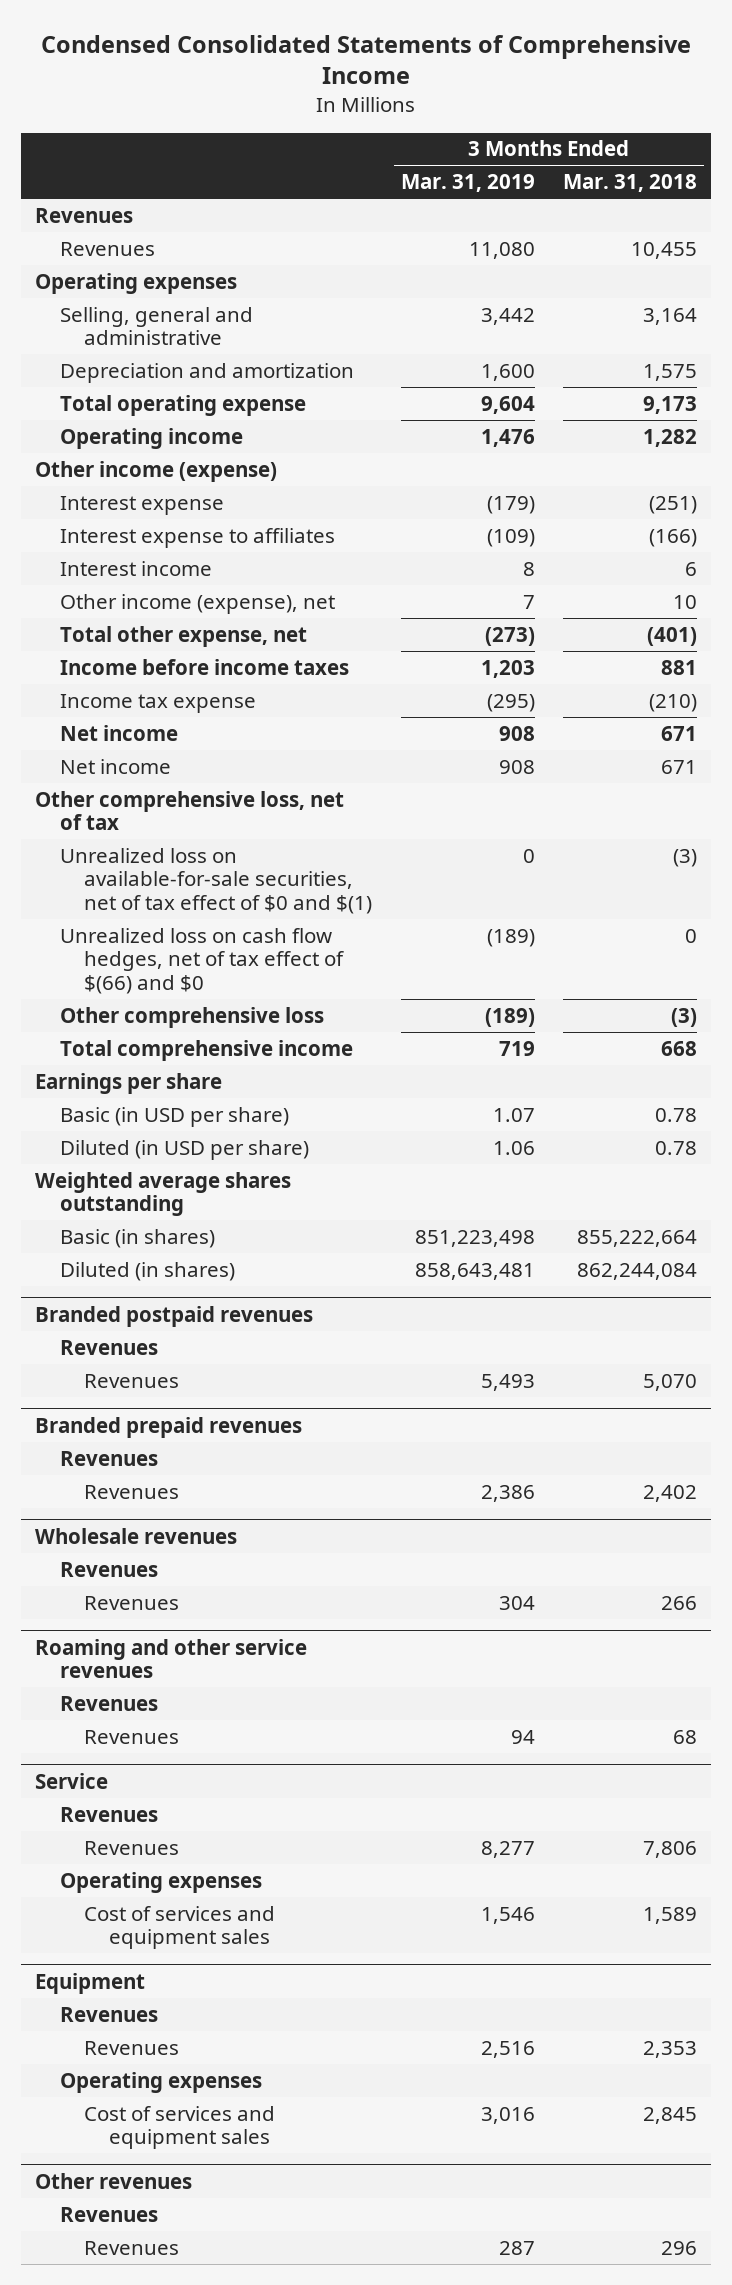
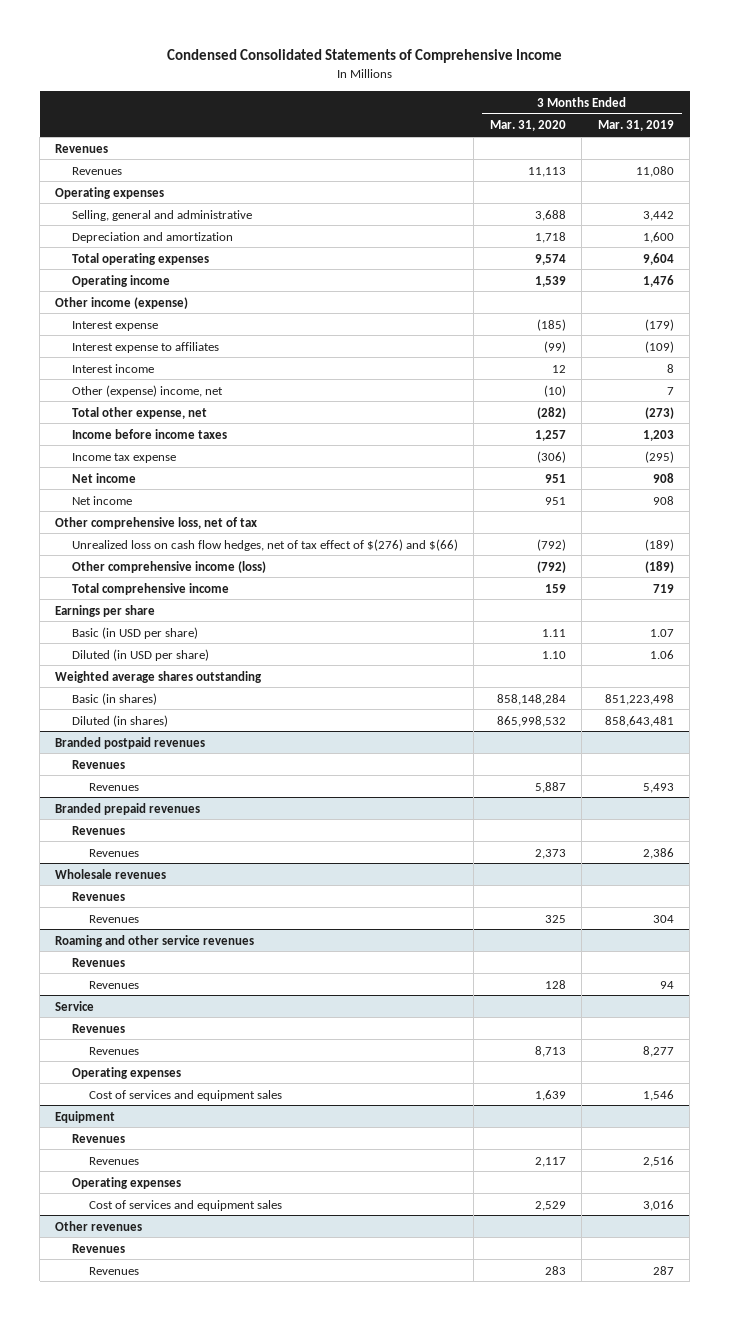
[562,174,697,193] Mar. 31, 2018 -> none
none -> [489,120,566,132] Mar. 31, 2020
[59,394,306,416] Total operating expense -> [71,252,209,265] Total operating expenses
[59,593,335,614] Other income (expense), net -> [71,384,223,397] Other (expense) income, net
[59,847,373,914] Unrealized loss on available-for-sale securities, net of tax effect of $0 and $(1) -> none
[59,927,345,994] Unrealized loss on cash flow hedges, net of tax effect of $(66) and $0 -> [71,538,458,551] Unrealized loss on cash flow hedges, net of tax effect of $(276) and $(66)
[59,1006,324,1028] Other comprehensive loss -> [71,560,266,573] Other comprehensive income (loss)

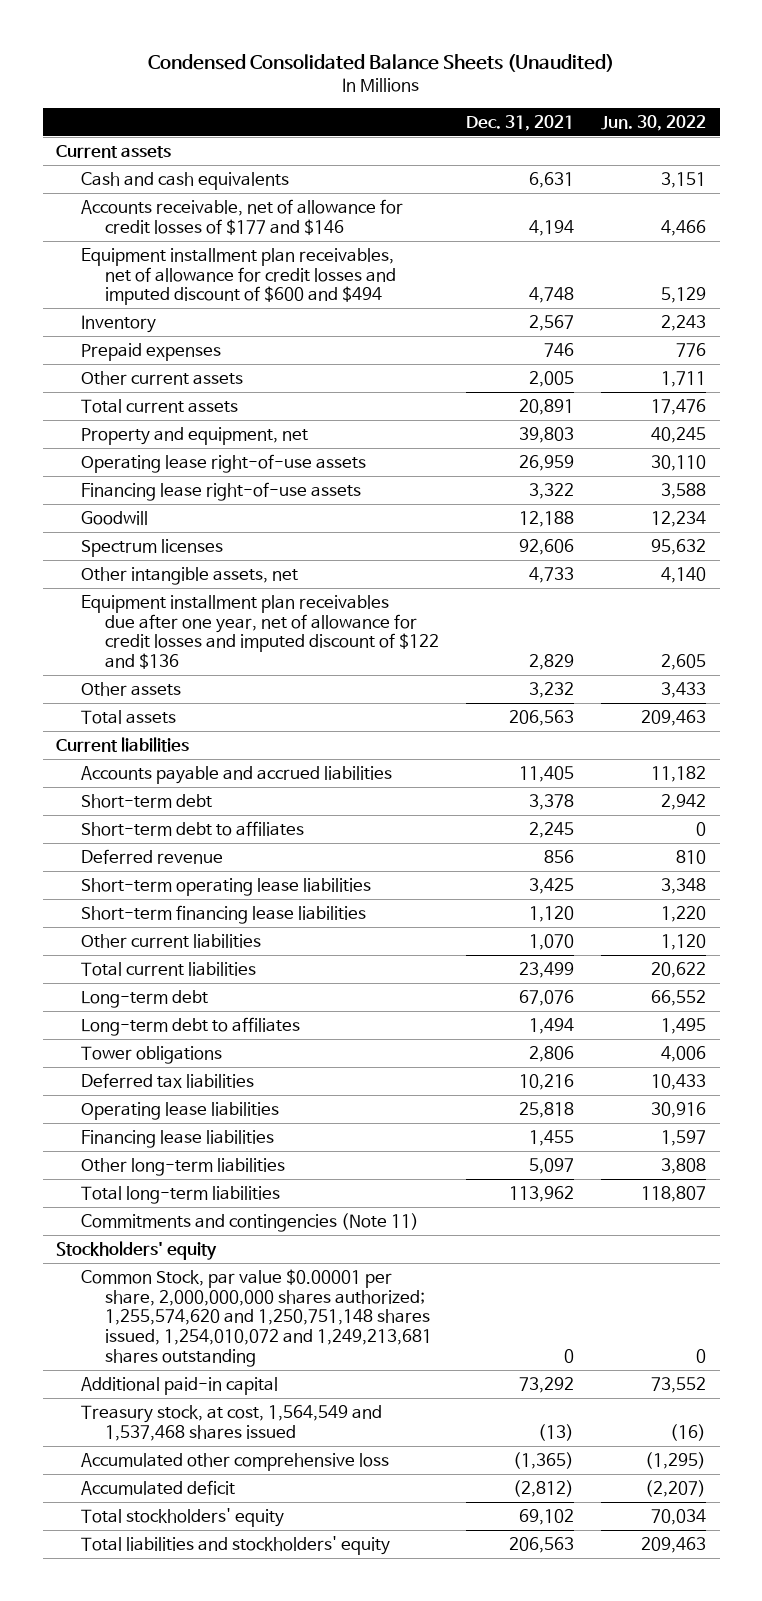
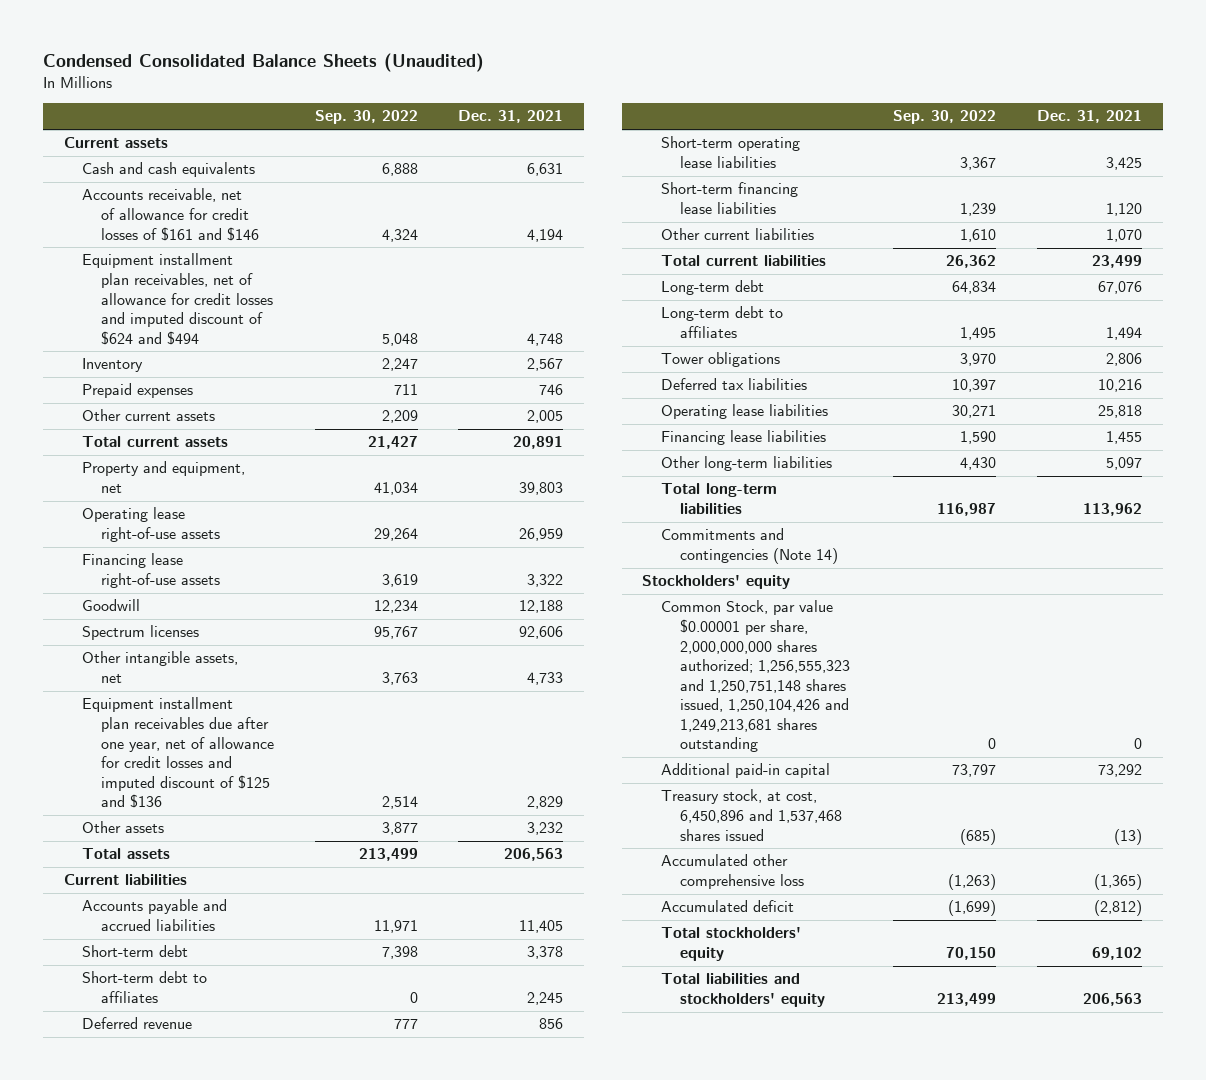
[601,114,707,131] Jun. 30, 2022 -> none
none -> [314,110,418,125] Sep. 30, 2022
[80,199,403,235] Accounts receivable, net of allowance for credit losses of $177 and $146 -> [82,188,259,241] Accounts receivable, net of allowance for credit losses of $161 and $146
[80,248,397,306] Equipment installment plan receivables, net of allowance for credit losses and imputed discount of $600 and $494 -> [82,253,273,345] Equipment installment plan receivables, net of allowance for credit losses and imputed discount of $624 and $494
[80,595,440,669] Equipment installment plan receivables due after one year, net of allowance for credit losses and imputed discount of $122 and $136 -> [82,697,274,809] Equipment installment plan receivables due after one year, net of allowance for credit losses and imputed discount of $125 and $136
[80,1213,419,1233] Commitments and contingencies (Note 11) -> [660,528,838,565] Commitments and contingencies (Note 14)
[80,1269,433,1367] Common Stock, par value $0.00001 per share, 2,000,000,000 shares authorized; 1,255,574,620 and 1,250,751,148 shares issued, 1,254,010,072 and 1,249,213,681 shares outstanding -> [660,600,850,753] Common Stock, par value $0.00001 per share, 2,000,000,000 shares authorized; 1,256,555,323 and 1,250,751,148 shares issued, 1,250,104,426 and 1,249,213,681 shares outstanding
[80,1405,382,1441] Treasury stock, at cost, 1,564,549 and 1,537,468 shares issued -> [660,789,842,841] Treasury stock, at cost, 6,450,896 and 1,537,468 shares issued

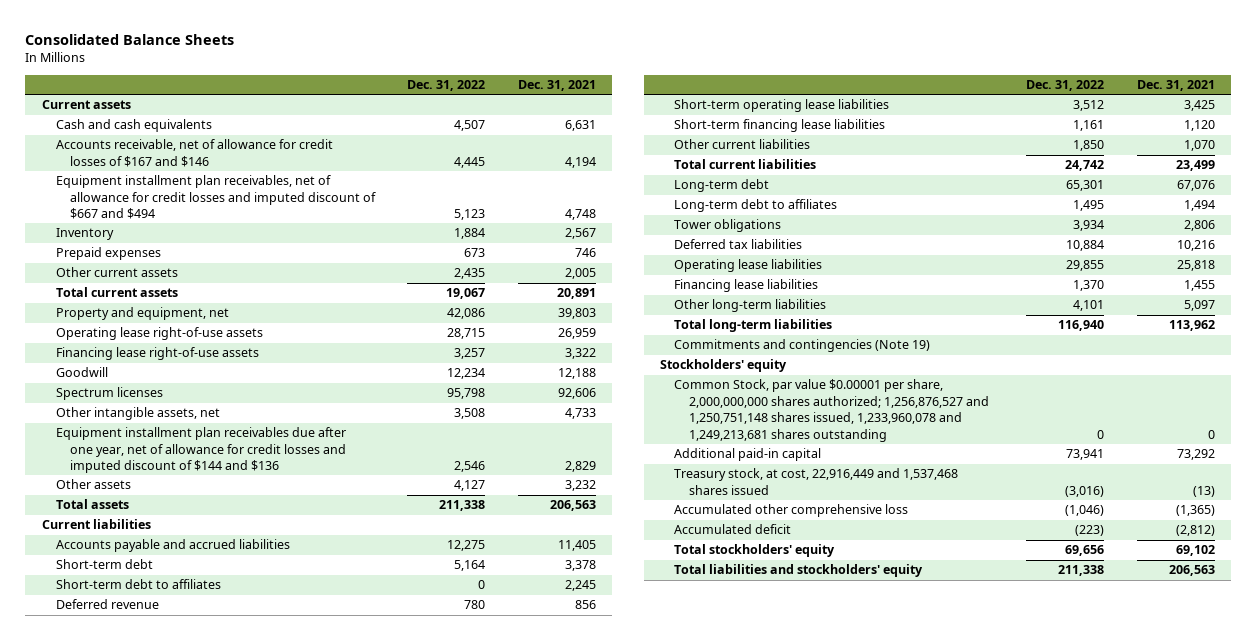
[43,53,485,73] Condensed Consolidated Balance Sheets (Unaudited) -> [25,33,235,45] Consolidated Balance Sheets
[314,110,418,125] Sep. 30, 2022 -> none
none -> [407,80,486,92] Dec. 31, 2022
[82,188,259,241] Accounts receivable, net of allowance for credit losses of $161 and $146 -> [55,139,333,167] Accounts receivable, net of allowance for credit losses of $167 and $146
[82,253,273,345] Equipment installment plan receivables, net of allowance for credit losses and imputed discount of $624 and $494 -> [55,175,376,220] Equipment installment plan receivables, net of allowance for credit losses and imputed discount of $667 and $494
[82,697,274,809] Equipment installment plan receivables due after one year, net of allowance for credit losses and imputed discount of $125 and $136 -> [55,427,346,474] Equipment installment plan receivables due after one year, net of allowance for credit losses and imputed discount of $144 and $136
[660,528,838,565] Commitments and contingencies (Note 14) -> [674,339,931,353] Commitments and contingencies (Note 19)
[660,600,850,753] Common Stock, par value $0.00001 per share, 2,000,000,000 shares authorized; 1,256,555,323 and 1,250,751,148 shares issued, 1,250,104,426 and 1,249,213,681 shares outstanding -> [674,379,989,442] Common Stock, par value $0.00001 per share, 2,000,000,000 shares authorized; 1,256,876,527 and 1,250,751,148 shares issued, 1,233,960,078 and 1,249,213,681 shares outstanding
[660,789,842,841] Treasury stock, at cost, 6,450,896 and 1,537,468 shares issued -> [674,468,959,495] Treasury stock, at cost, 22,916,449 and 1,537,468 shares issued

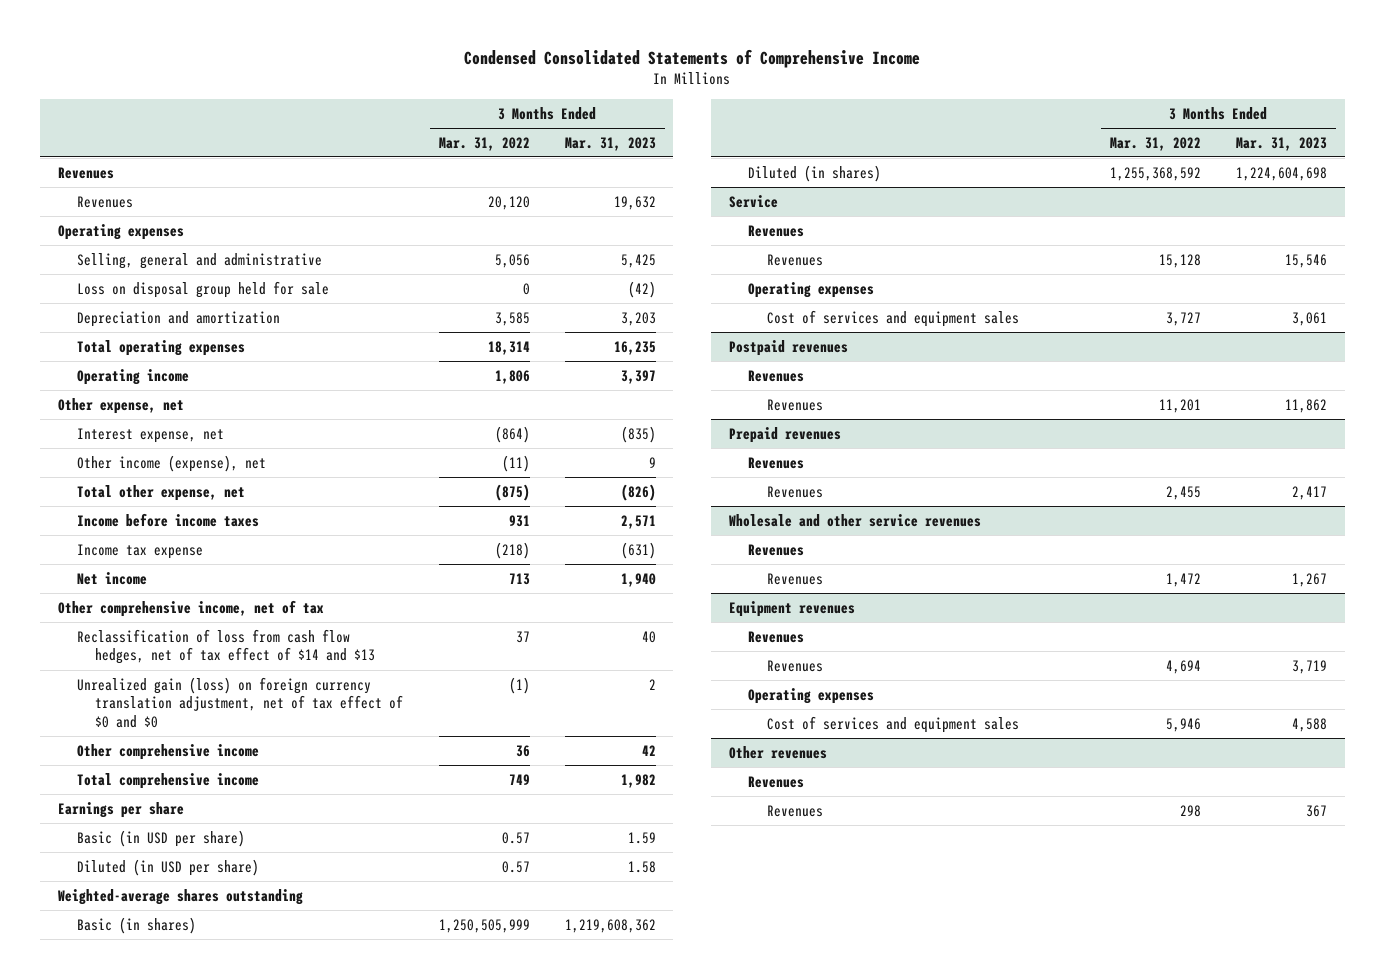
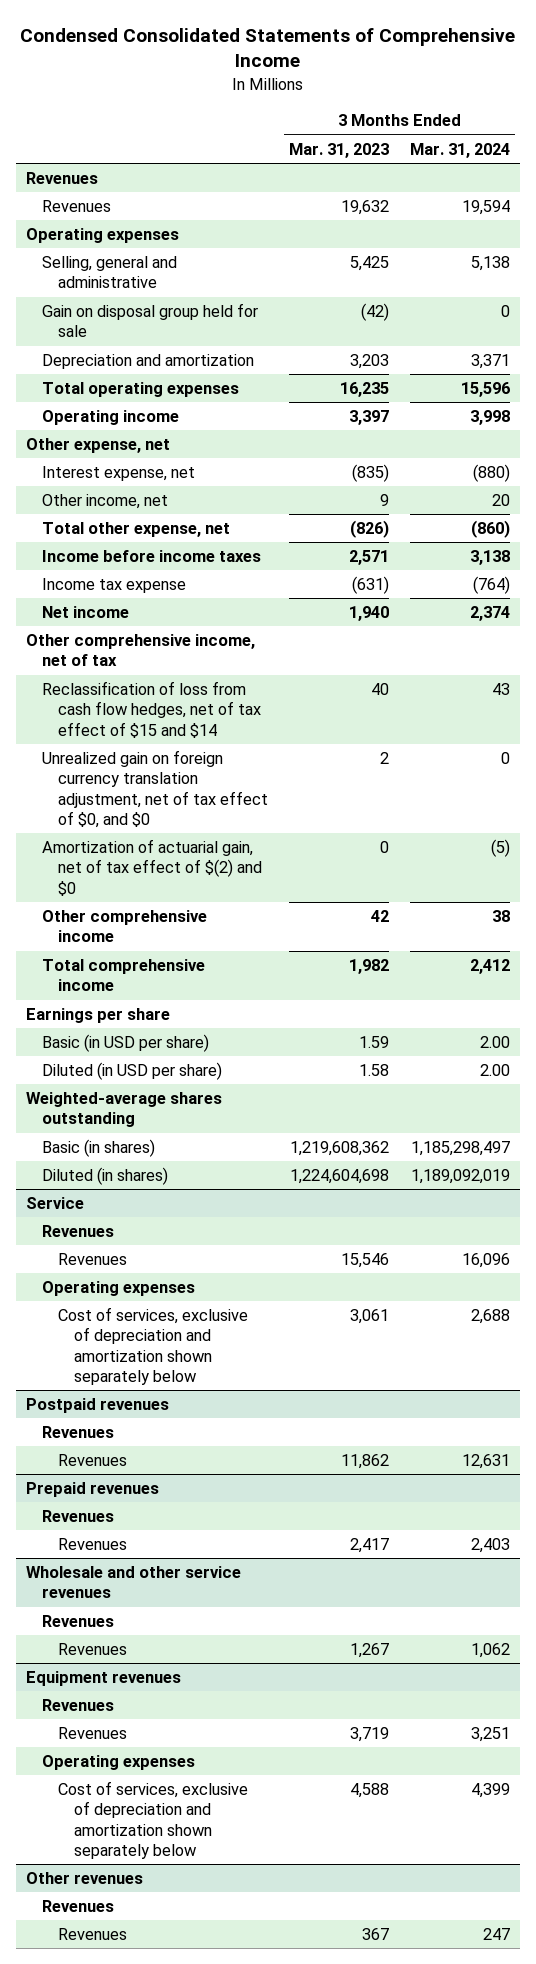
[438,136,530,151] Mar. 31, 2022 -> none
none -> [409,142,510,158] Mar. 31, 2024
[76,280,329,298] Loss on disposal group held for sale -> [42,303,259,338] Gain on disposal group held for sale
[76,454,266,472] Other income (expense), net -> [42,494,169,510] Other income, net
[76,628,376,665] Reclassification of loss from cash flow hedges, net of tax effect of $14 and $13 -> [42,681,262,738] Reclassification of loss from cash flow hedges, net of tax effect of $15 and $14
[76,676,404,729] Unrealized gain (loss) on foreign currency translation adjustment, net of tax effect of $0 and $0 -> [42,750,269,828] Unrealized gain on foreign currency translation adjustment, net of tax effect of $0, and $0
none -> [42,839,263,896] Amortization of actuarial gain, net of tax effect of $(2) and $0
[766,309,1019,327] Cost of services and equipment sales -> [58,1307,249,1385] Cost of services, exclusive of depreciation and amortization shown separately below
[766,715,1019,733] Cost of services and equipment sales -> [58,1781,249,1859] Cost of services, exclusive of depreciation and amortization shown separately below

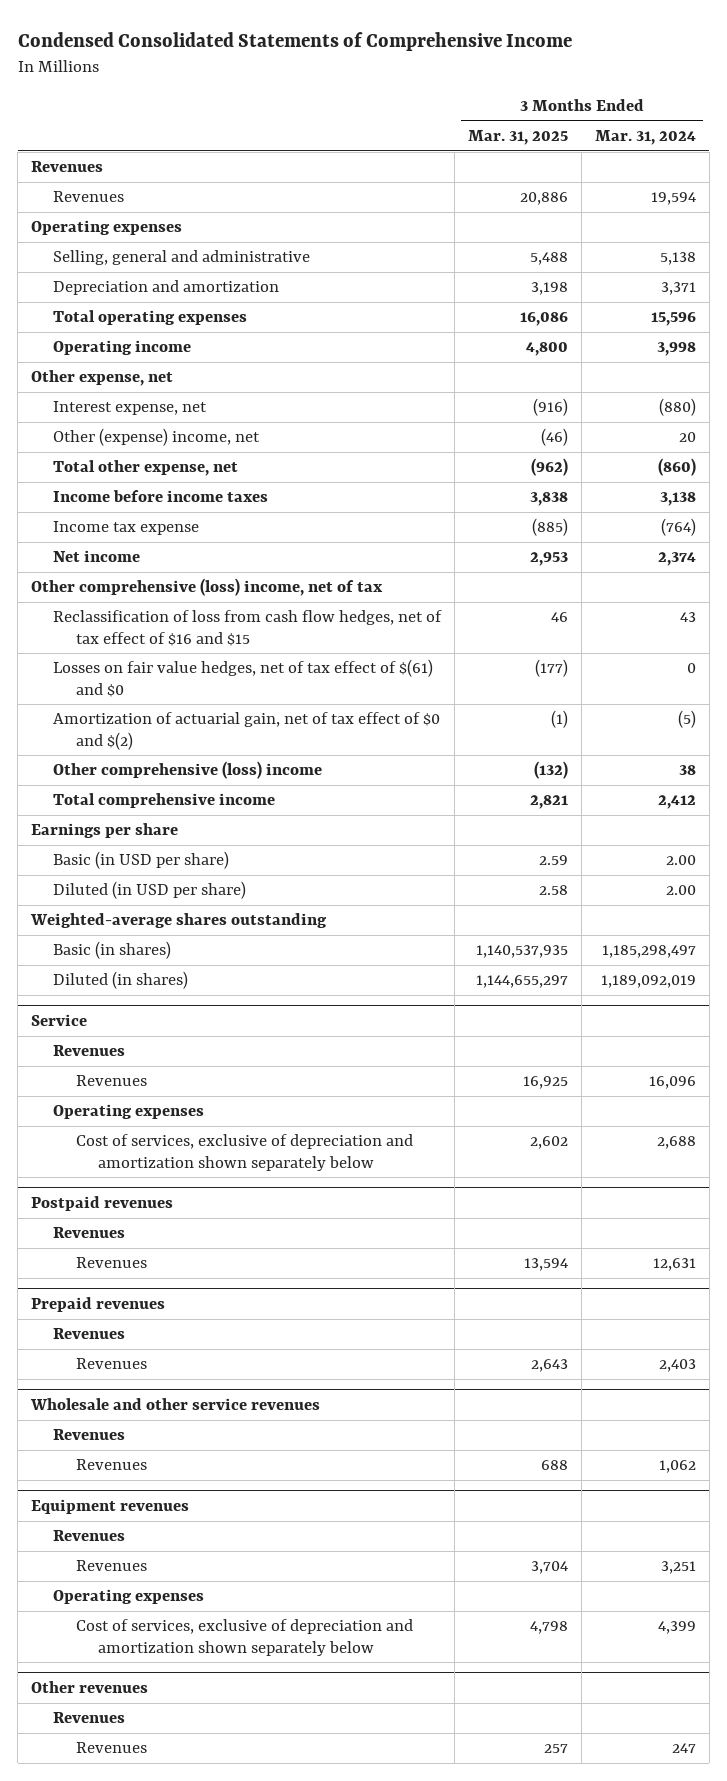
[289,142,390,158] Mar. 31, 2023 -> none
none -> [468,130,569,146] Mar. 31, 2025
[42,303,259,338] Gain on disposal group held for sale -> none
[42,494,169,510] Other income, net -> [53,428,261,447] Other (expense) income, net
[42,750,269,828] Unrealized gain on foreign currency translation adjustment, net of tax effect of $0, and $0 -> none
[26,634,256,667] Other comprehensive income, net of tax -> [31,578,384,597] Other comprehensive (loss) income, net of tax
[42,681,262,738] Reclassification of loss from cash flow hedges, net of tax effect of $15 and $14 -> [53,610,443,646] Reclassification of loss from cash flow hedges, net of tax effect of $16 and $15
none -> [53,659,434,697] Losses on fair value hedges, net of tax effect of $(61) and $0
[42,839,263,896] Amortization of actuarial gain, net of tax effect of $(2) and $0 -> [53,712,441,750] Amortization of actuarial gain, net of tax effect of $0 and $(2)
[42,910,208,943] Other comprehensive income -> [53,761,323,780] Other comprehensive (loss) income

